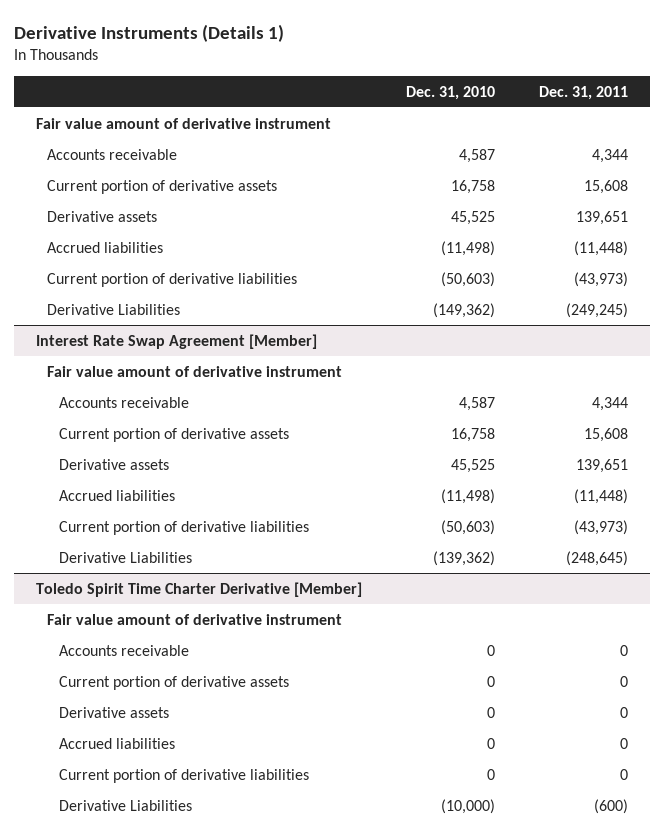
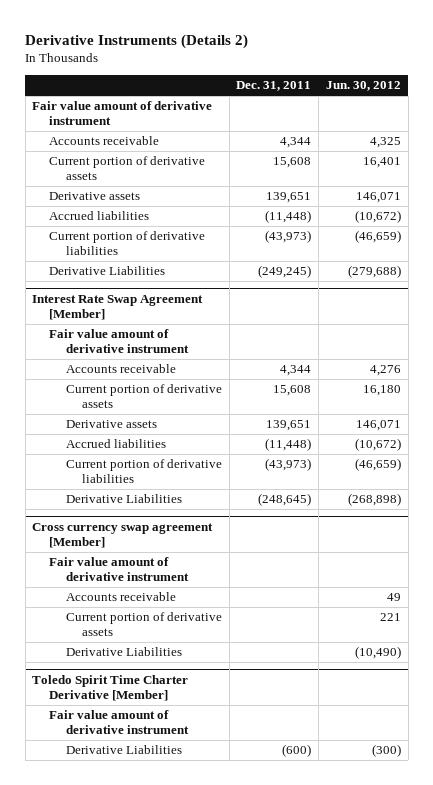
[14,23,285,42] Derivative Instruments (Details 1) -> [25,34,249,50] Derivative Instruments (Details 2)
[405,85,495,100] Dec. 31, 2010 -> none
none -> [326,81,402,92] Jun. 30, 2012
none -> [32,522,214,549] Cross currency swap agreement [Member]
none -> [49,557,189,582] Fair value amount of derivative instrument
none -> [65,592,176,602] Accounts receivable
none -> [65,612,222,637] Current portion of derivative assets
none -> [65,647,182,657] Derivative Liabilities
[58,644,189,656] Accounts receivable -> none
[58,675,289,690] Current portion of derivative assets -> none
[58,706,169,718] Derivative assets -> none
[58,737,175,749] Accrued liabilities -> none
[58,768,309,783] Current portion of derivative liabilities -> none

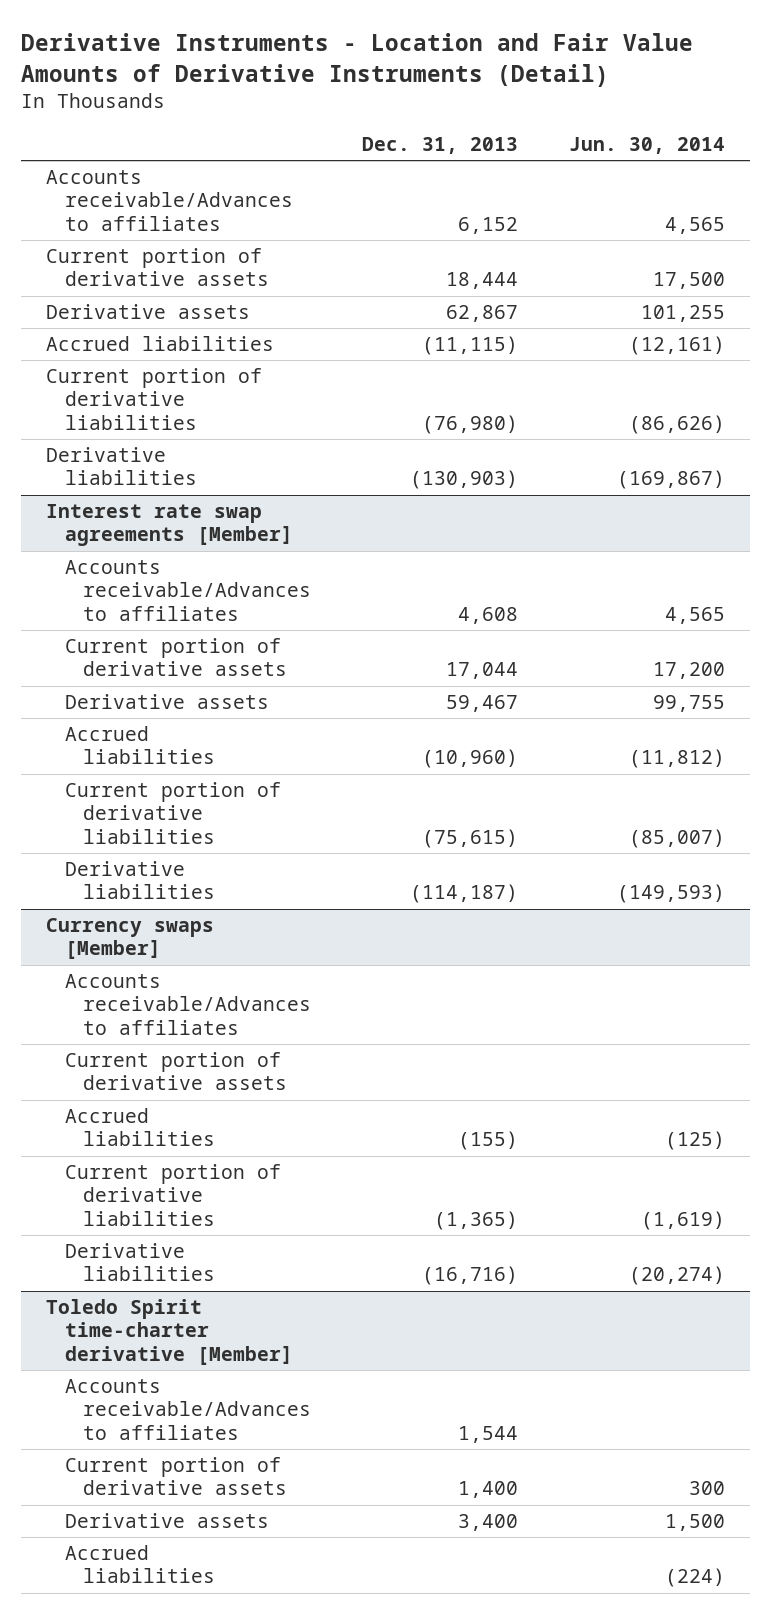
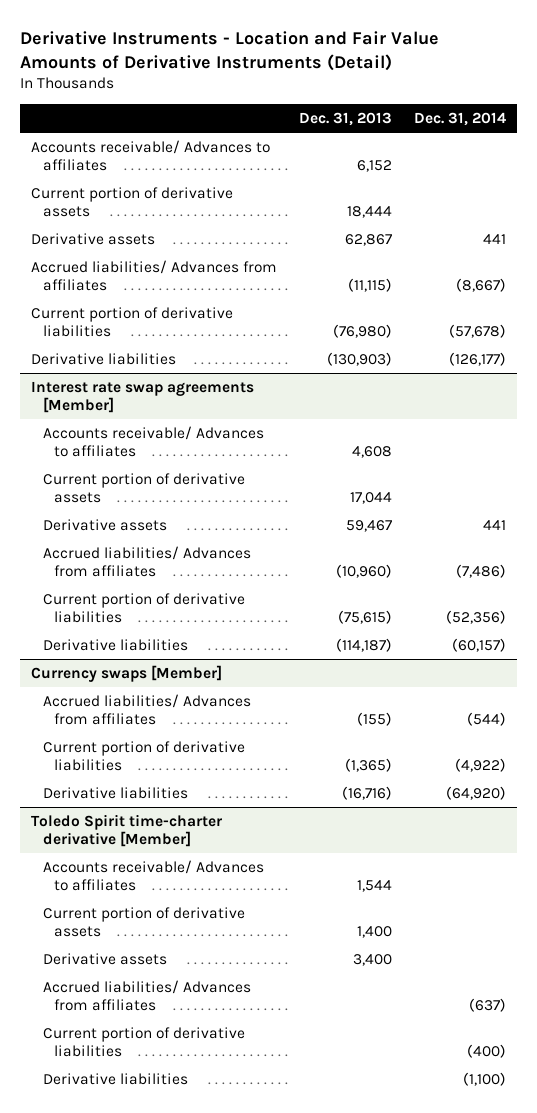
[568,136,725,154] Jun. 30, 2014 -> none
none -> [414,111,507,126] Dec. 31, 2014
[46,170,293,231] Accounts receivable/Advances to affiliates -> [30,140,270,171] Accounts receivable/ Advances to affiliates
[46,336,275,352] Accrued liabilities -> [30,260,277,291] Accrued liabilities/ Advances from affiliates
[64,560,312,621] Accounts receivable/Advances to affiliates -> [42,426,264,457] Accounts receivable/ Advances to affiliates
[64,726,216,765] Accrued liabilities -> [42,546,251,577] Accrued liabilities/ Advances from affiliates
[64,974,312,1035] Accounts receivable/Advances to affiliates -> none
[64,1052,288,1091] Current portion of derivative assets -> none
[64,1108,216,1147] Accrued liabilities -> [42,694,251,725] Accrued liabilities/ Advances from affiliates
[64,1379,312,1440] Accounts receivable/Advances to affiliates -> [42,860,264,891] Accounts receivable/ Advances to affiliates
[64,1545,216,1584] Accrued liabilities -> [42,980,251,1011] Accrued liabilities/ Advances from affiliates
none -> [42,1027,245,1057] Current portion of derivative liabilities
none -> [42,1073,188,1086] Derivative liabilities

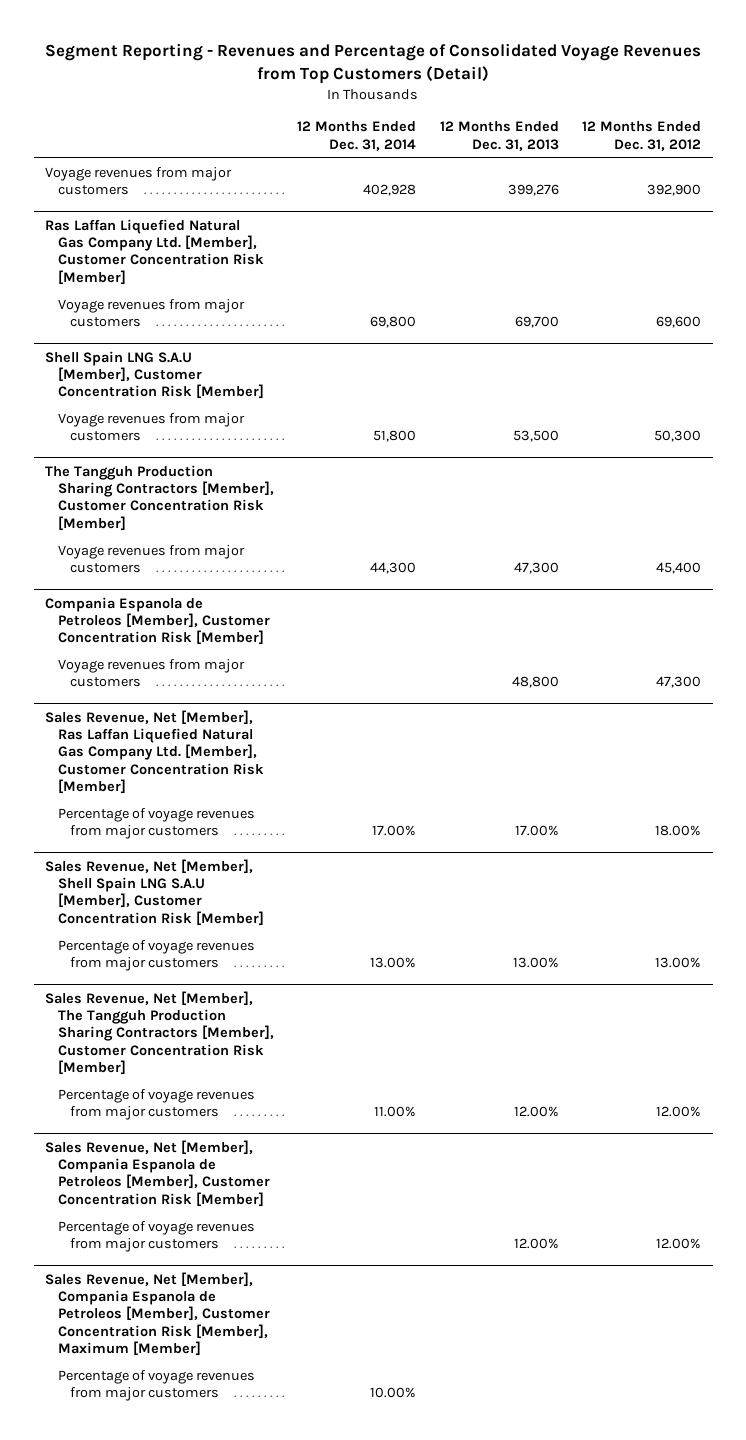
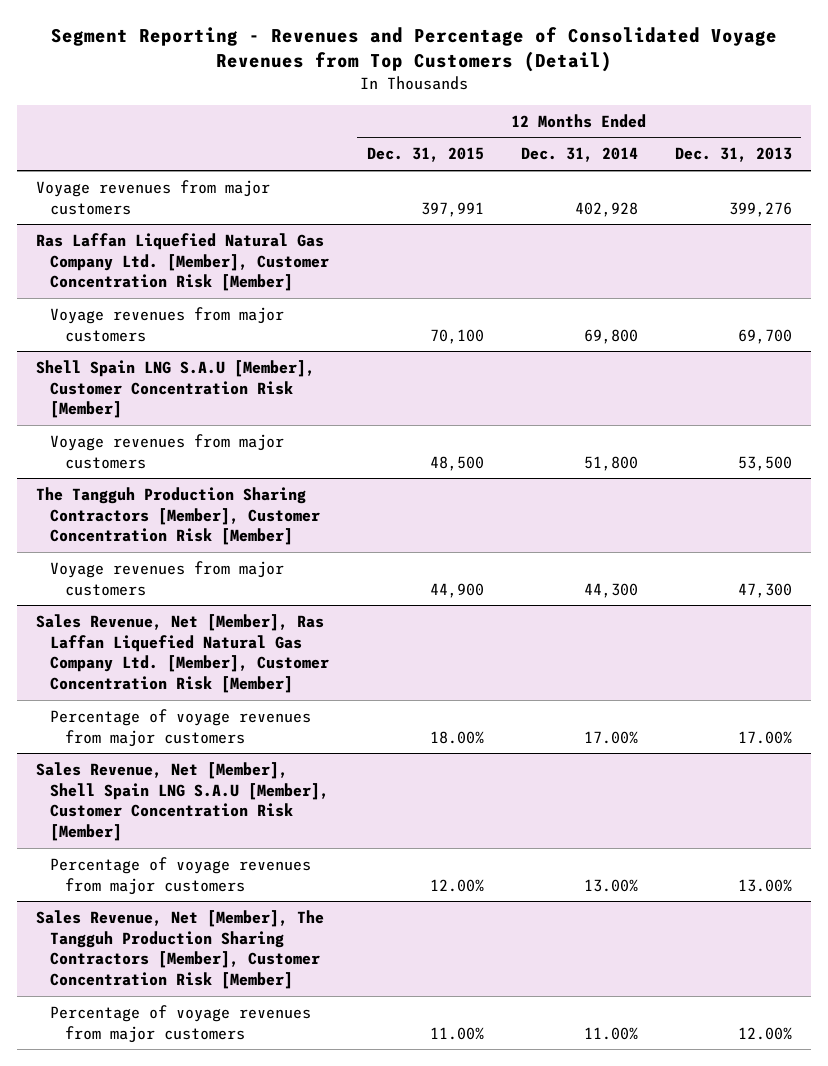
[582,121,702,151] 12 Months Ended Dec. 31, 2012 -> none
none -> [366,147,484,163] Dec. 31, 2015
[45,596,270,646] Compania Espanola de Petroleos [Member], Customer Concentration Risk [Member] -> none
[57,659,245,688] Voyage revenues from major customers -> none
[45,1139,270,1207] Sales Revenue, Net [Member], Compania Espanola de Petroleos [Member], Customer Concentration Risk [Member] -> none
[57,1221,255,1253] Percentage of voyage revenues from major customers -> none
[45,1271,270,1356] Sales Revenue, Net [Member], Compania Espanola de Petroleos [Member], Customer Concentration Risk [Member], Maximum [Member] -> none
[57,1370,255,1402] Percentage of voyage revenues from major customers -> none

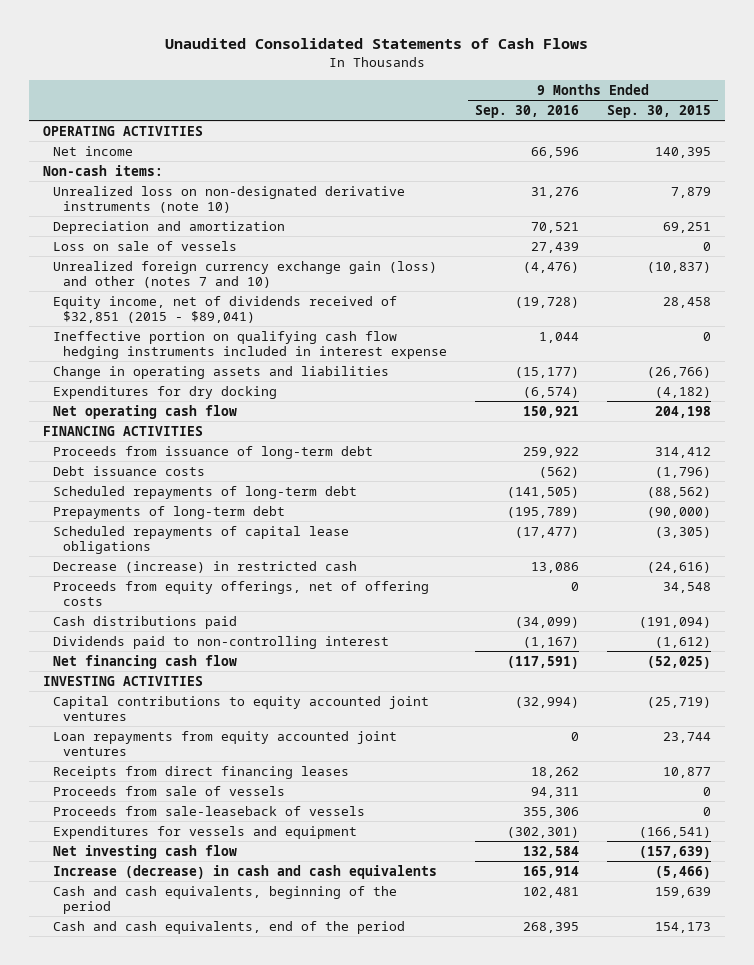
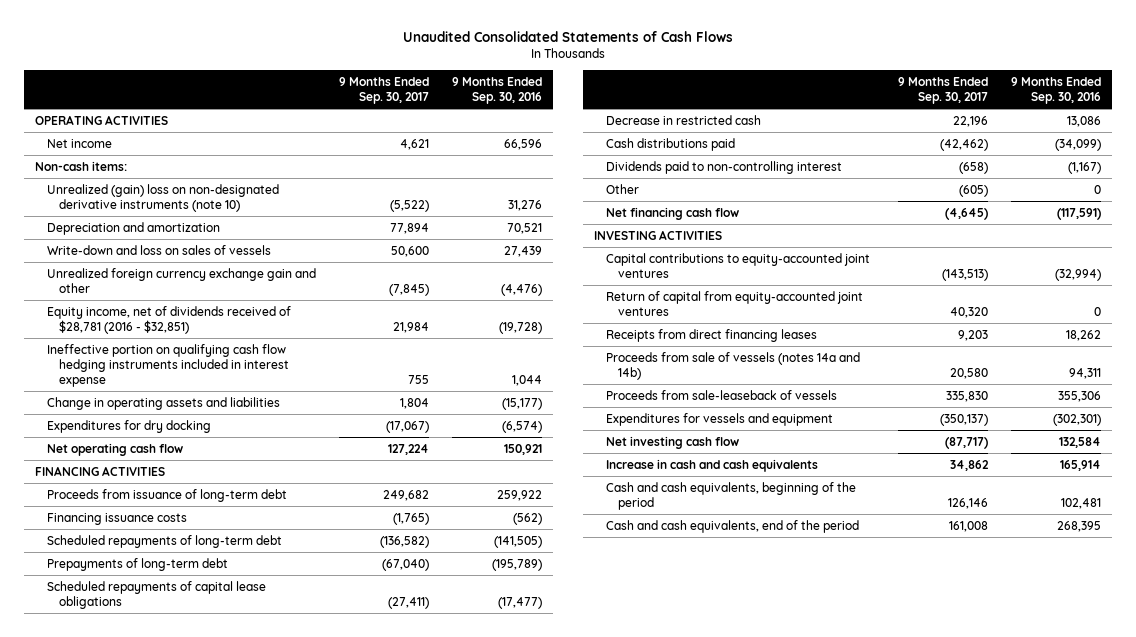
[606,105,711,119] Sep. 30, 2015 -> none
none -> [338,76,429,104] 9 Months Ended Sep. 30, 2017
[52,185,405,214] Unrealized loss on non-designated derivative instruments (note 10) -> [47,183,280,212] Unrealized (gain) loss on non-designated derivative instruments (note 10)
[52,240,237,251] Loss on sale of vessels -> [47,244,272,255] Write-down and loss on sales of vessels
[52,260,437,289] Unrealized foreign currency exchange gain (loss) and other (notes 7 and 10) -> [47,267,317,293] Unrealized foreign currency exchange gain and other
[52,295,397,324] Equity income, net of dividends received of $32,851 (2015 - $89,041) -> [47,305,292,334] Equity income, net of dividends received of $28,781 (2016 - $32,851)
[52,465,205,476] Debt issuance costs -> [47,512,188,525] Financing issuance costs
[52,580,429,607] Proceeds from equity offerings, net of offering costs -> none
[52,560,357,573] Decrease (increase) in restricted cash -> [606,114,762,125] Decrease in restricted cash
none -> [606,183,640,194] Other
[52,695,429,722] Capital contributions to equity accounted joint ventures -> [606,252,871,278] Capital contributions to equity-accounted joint ventures
[52,730,397,757] Loan repayments from equity accounted joint ventures -> [606,290,864,316] Return of capital from equity-accounted joint ventures
[52,785,285,796] Proceeds from sale of vessels -> [606,351,861,380] Proceeds from sale of vessels (notes 14a and 14b)
[52,864,437,879] Increase (decrease) in cash and cash equivalents -> [606,458,819,472] Increase in cash and cash equivalents

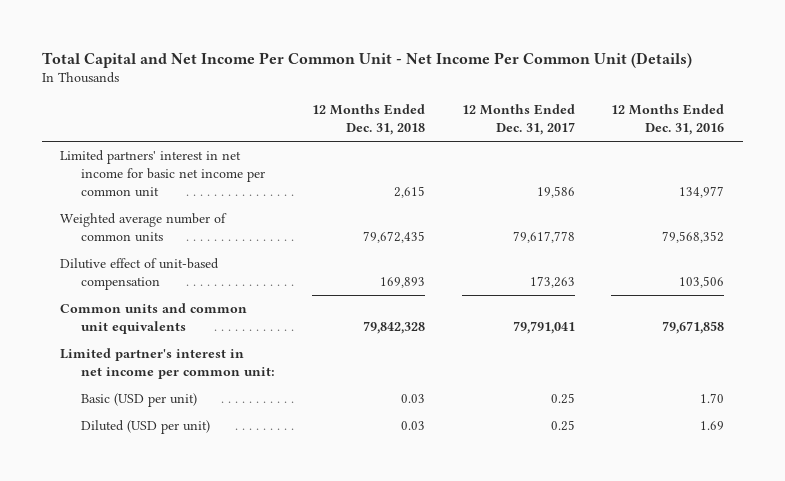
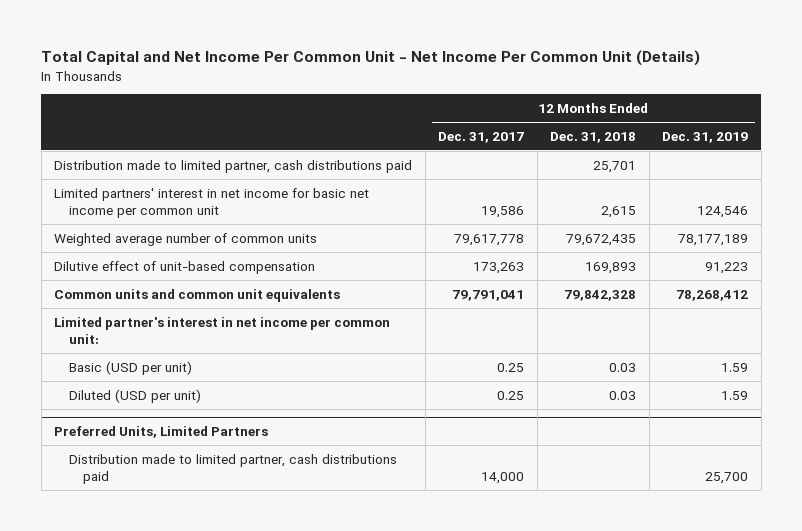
[611,104,725,136] 12 Months Ended Dec. 31, 2016 -> none
none -> [662,131,749,143] Dec. 31, 2019
none -> [54,159,413,173] Distribution made to limited partner, cash distributions paid
none -> [54,426,269,439] Preferred Units, Limited Partners
none -> [68,453,397,484] Distribution made to limited partner, cash distributions paid

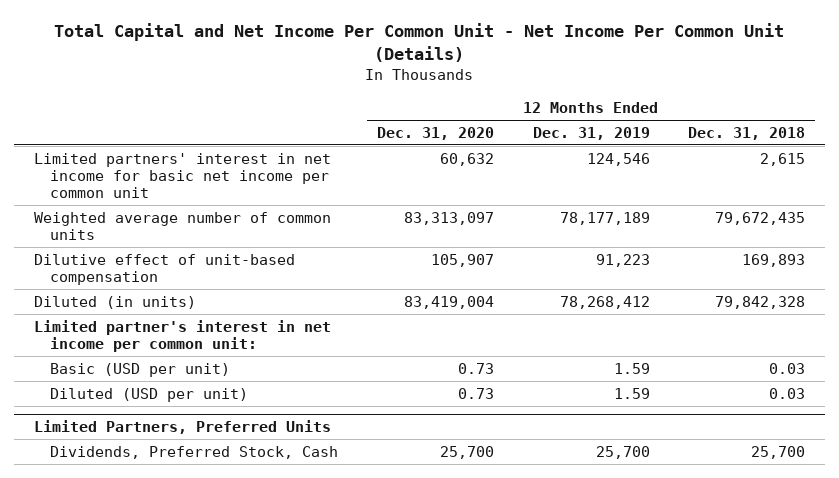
[438,131,525,143] Dec. 31, 2017 -> none
none -> [377,126,495,140] Dec. 31, 2020
[54,159,413,173] Distribution made to limited partner, cash distributions paid -> none
[54,288,341,302] Common units and common unit equivalents -> [33,295,196,309] Diluted (in units)
[68,453,397,484] Distribution made to limited partner, cash distributions paid -> none
[54,426,269,439] Preferred Units, Limited Partners -> [33,420,331,435] Limited Partners, Preferred Units
none -> [50,445,339,459] Dividends, Preferred Stock, Cash

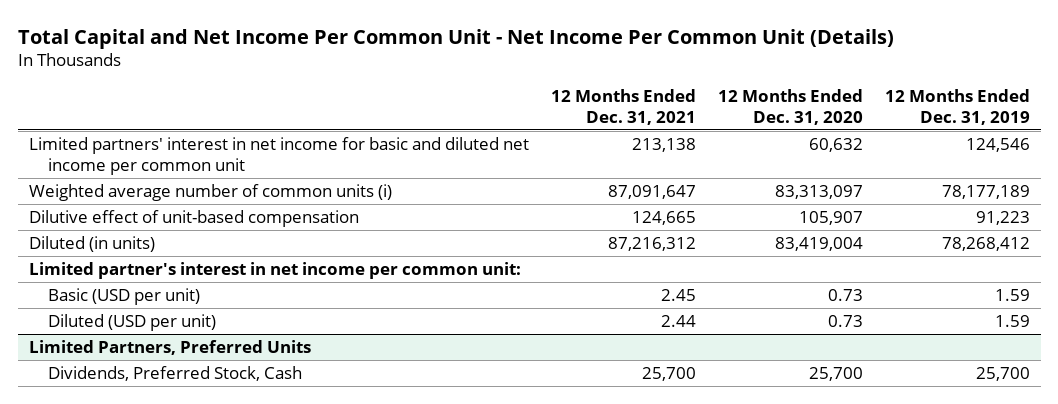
[688,126,806,140] Dec. 31, 2018 -> none
none -> [550,88,696,126] 12 Months Ended Dec. 31, 2021
[33,152,331,198] Limited partners' interest in net income for basic net income per common unit -> [28,136,529,175] Limited partners' interest in net income for basic and diluted net income per common unit
[33,211,331,240] Weighted average number of common units -> [28,183,392,201] Weighted average number of common units (i)

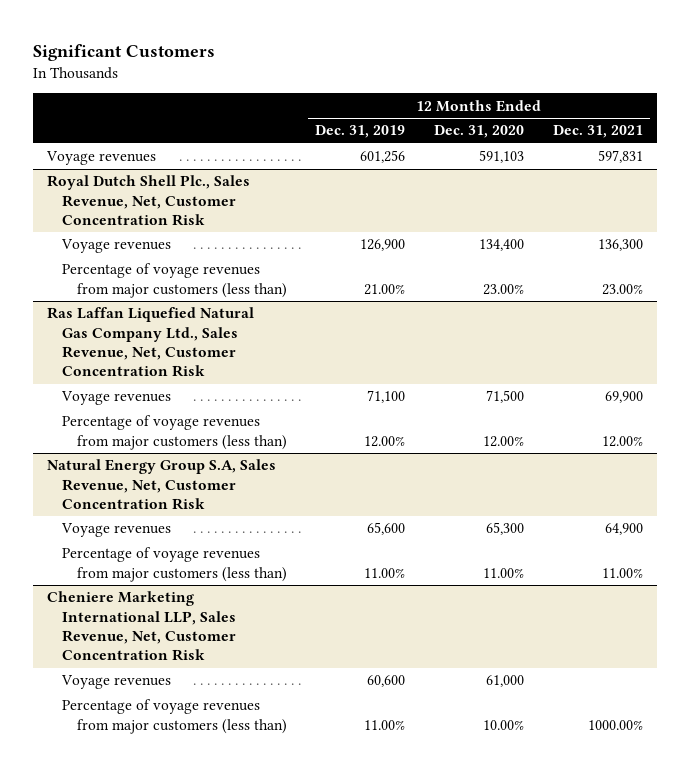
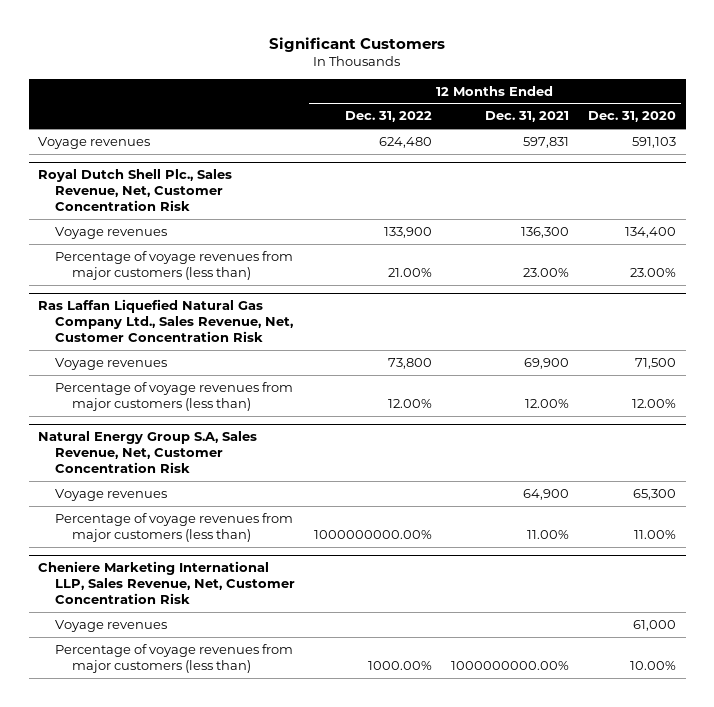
[315,125,406,139] Dec. 31, 2019 -> none
none -> [345,111,433,123] Dec. 31, 2022
[588,719,644,730] 1000.00% -> [451,660,570,670] 1000000000.00%

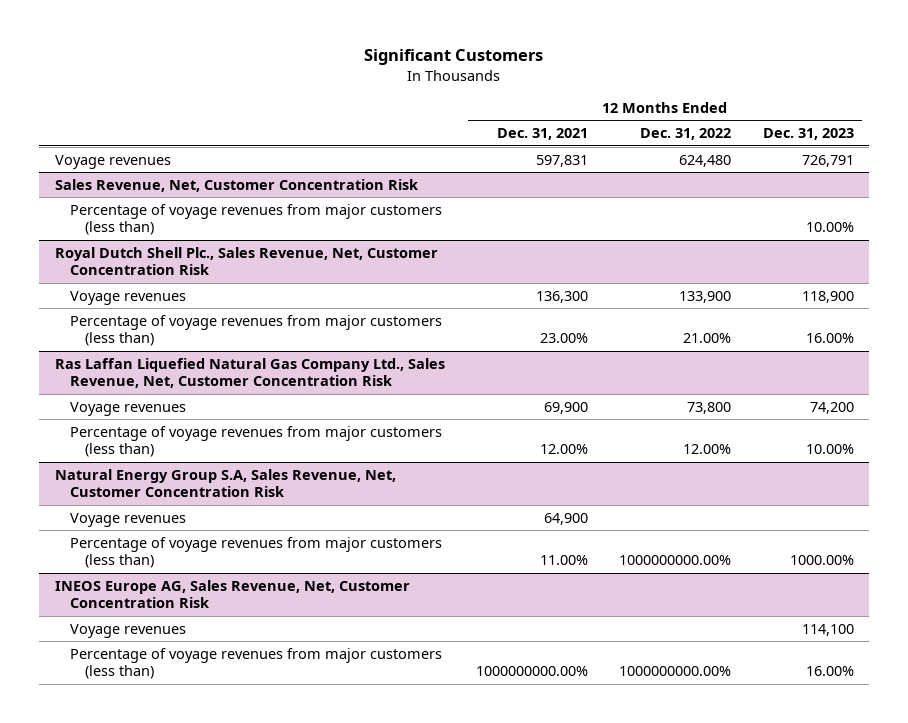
[588,111,677,123] Dec. 31, 2020 -> none
none -> [762,128,854,141] Dec. 31, 2023
none -> [54,178,418,192] Sales Revenue, Net, Customer Concentration Risk
none -> [70,203,443,236] Percentage of voyage revenues from major customers (less than)
[38,560,296,604] Cheniere Marketing International LLP, Sales Revenue, Net, Customer Concentration Risk -> none
none -> [54,579,410,609] INEOS Europe AG, Sales Revenue, Net, Customer Concentration Risk
[368,660,433,670] 1000.00% -> [619,666,732,677] 1000000000.00%

